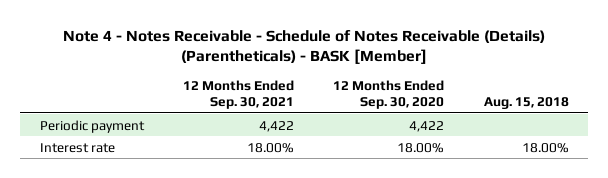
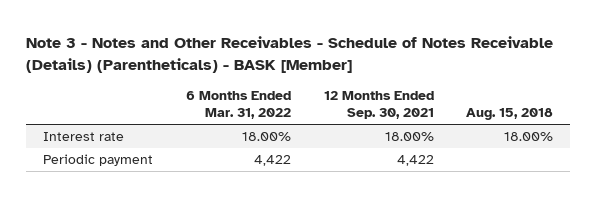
[63,29,546,65] Note 4 - Notes Receivable - Schedule of Notes Receivable (Details) (Parentheticals) - BASK [Member] -> [26,36,554,73] Note 3 - Notes and Other Receivables - Schedule of Notes Receivable (Details) (Parentheticals) - BASK [Member]
[333,80,445,109] 12 Months Ended Sep. 30, 2020 -> none
none -> [185,91,291,120] 6 Months Ended Mar. 31, 2022
[39,119,145,133] Periodic payment -> [42,154,153,167] Periodic payment

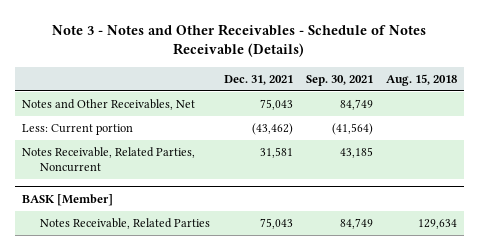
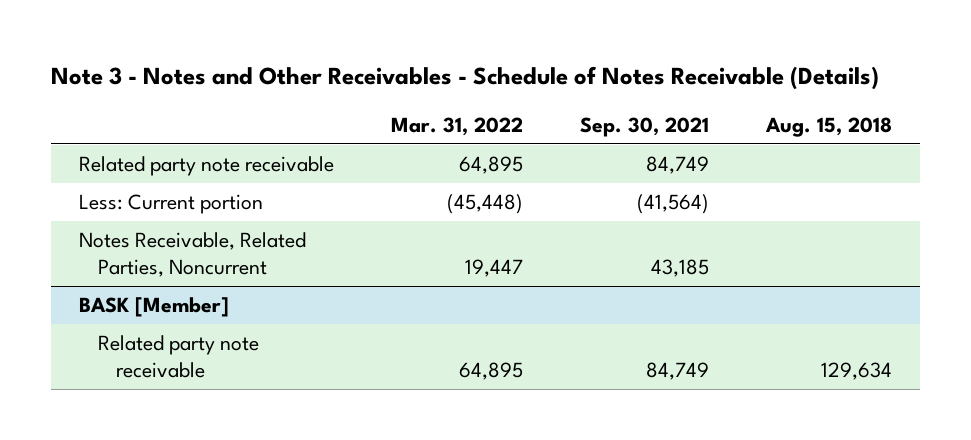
[223,74,293,85] Dec. 31, 2021 -> none
none -> [391,116,524,136] Mar. 31, 2022
[21,99,195,111] Notes and Other Receivables, Net -> [79,156,335,177] Related party note receivable
[40,218,211,230] Notes Receivable, Related Parties -> [97,335,259,379] Related party note receivable

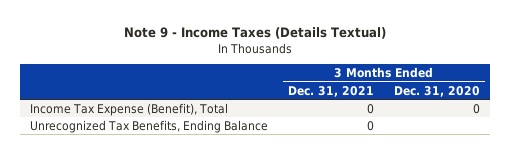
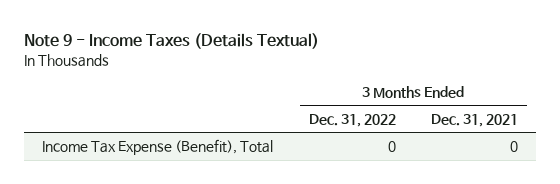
[394,85,481,97] Dec. 31, 2020 -> none
none -> [308,113,396,127] Dec. 31, 2022
[29,119,268,133] Unrecognized Tax Benefits, Ending Balance -> none

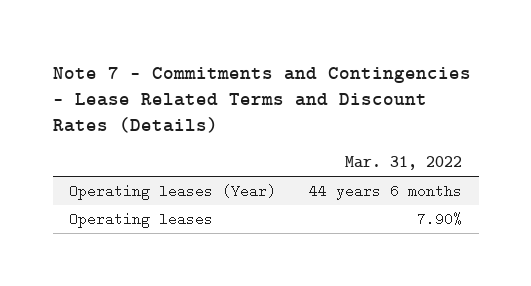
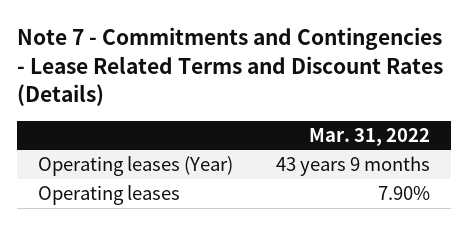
[309,184,463,201] 44 years 6 months -> [276,156,431,177] 43 years 9 months

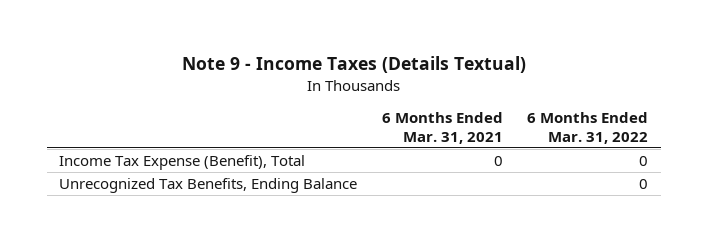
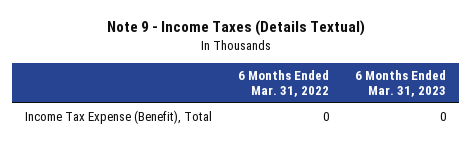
[381,111,503,144] 6 Months Ended Mar. 31, 2021 -> none
none -> [355,69,447,97] 6 Months Ended Mar. 31, 2023
[59,177,358,193] Unrecognized Tax Benefits, Ending Balance -> none

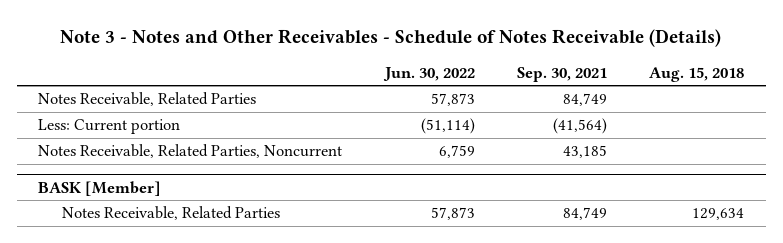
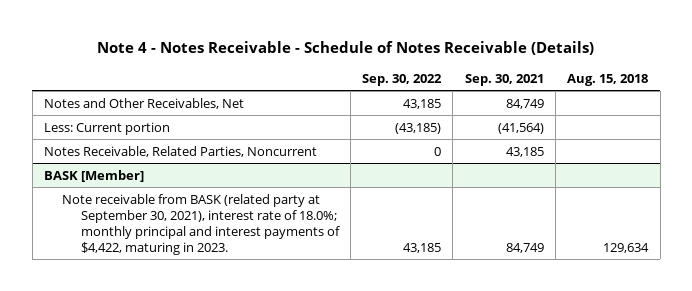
[60,28,722,47] Note 3 - Notes and Other Receivables - Schedule of Notes Receivable (Details) -> [97,40,595,55] Note 4 - Notes Receivable - Schedule of Notes Receivable (Details)
[382,66,475,81] Jun. 30, 2022 -> none
none -> [362,73,443,86] Sep. 30, 2022
[38,92,257,107] Notes Receivable, Related Parties -> [44,97,245,109] Notes and Other Receivables, Net
[61,206,280,221] Notes Receivable, Related Parties -> [62,193,340,255] Note receivable from BASK (related party at September 30, 2021), interest rate of 18.0%; monthly principal and interest payments of $4,422, maturing in 2023.

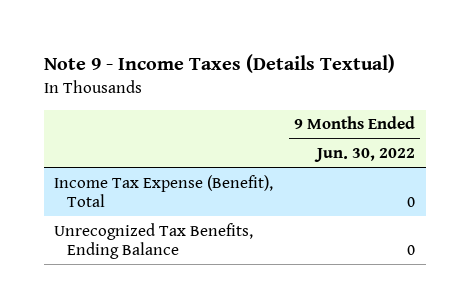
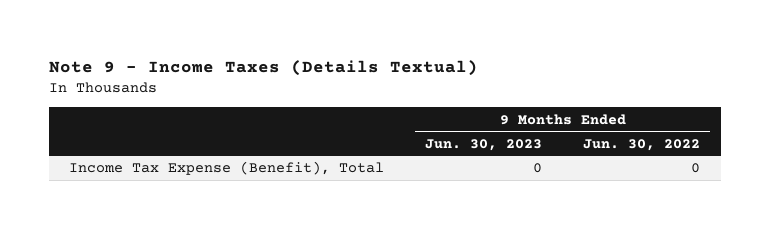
none -> [425,138,543,151] Jun. 30, 2023
[54,222,254,260] Unrecognized Tax Benefits, Ending Balance -> none

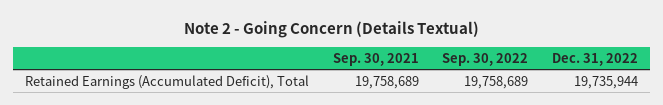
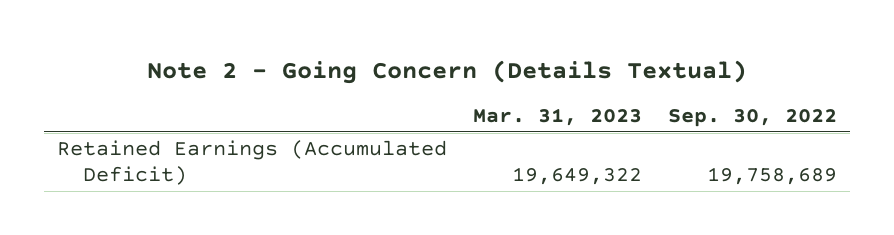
[332,52,419,66] Sep. 30, 2021 -> none
[552,52,639,66] Dec. 31, 2022 -> none
none -> [472,108,642,127] Mar. 31, 2023
[24,74,309,89] Retained Earnings (Accumulated Deficit), Total -> [56,140,447,186] Retained Earnings (Accumulated Deficit)

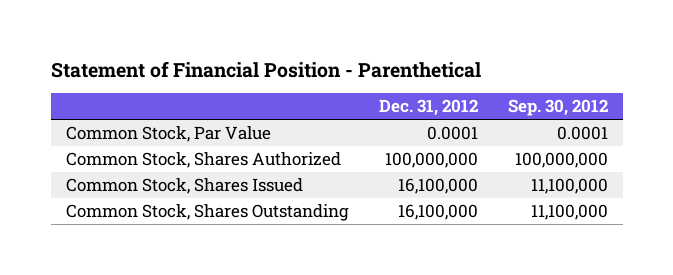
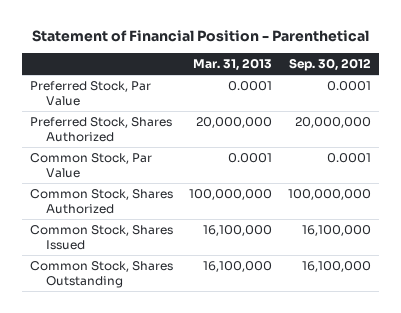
[378,99,478,117] Dec. 31, 2012 -> none
none -> [193,58,273,72] Mar. 31, 2013
none -> [30,81,152,106] Preferred Stock, Par Value
none -> [30,117,173,142] Preferred Stock, Shares Authorized
[530,177,608,194] 11,100,000 -> [302,225,372,237] 16,100,000
[530,203,608,220] 11,100,000 -> [302,261,372,273] 16,100,000

